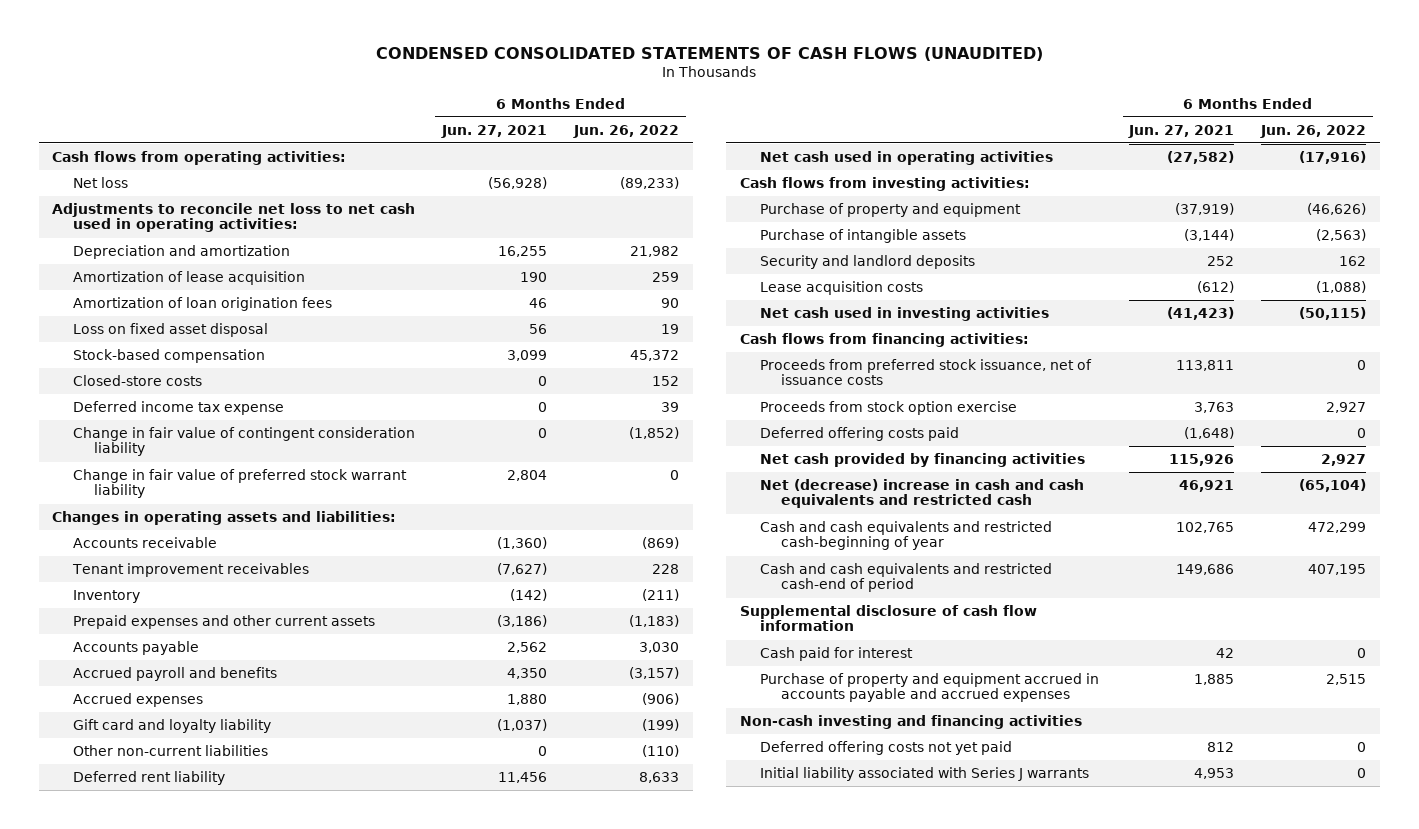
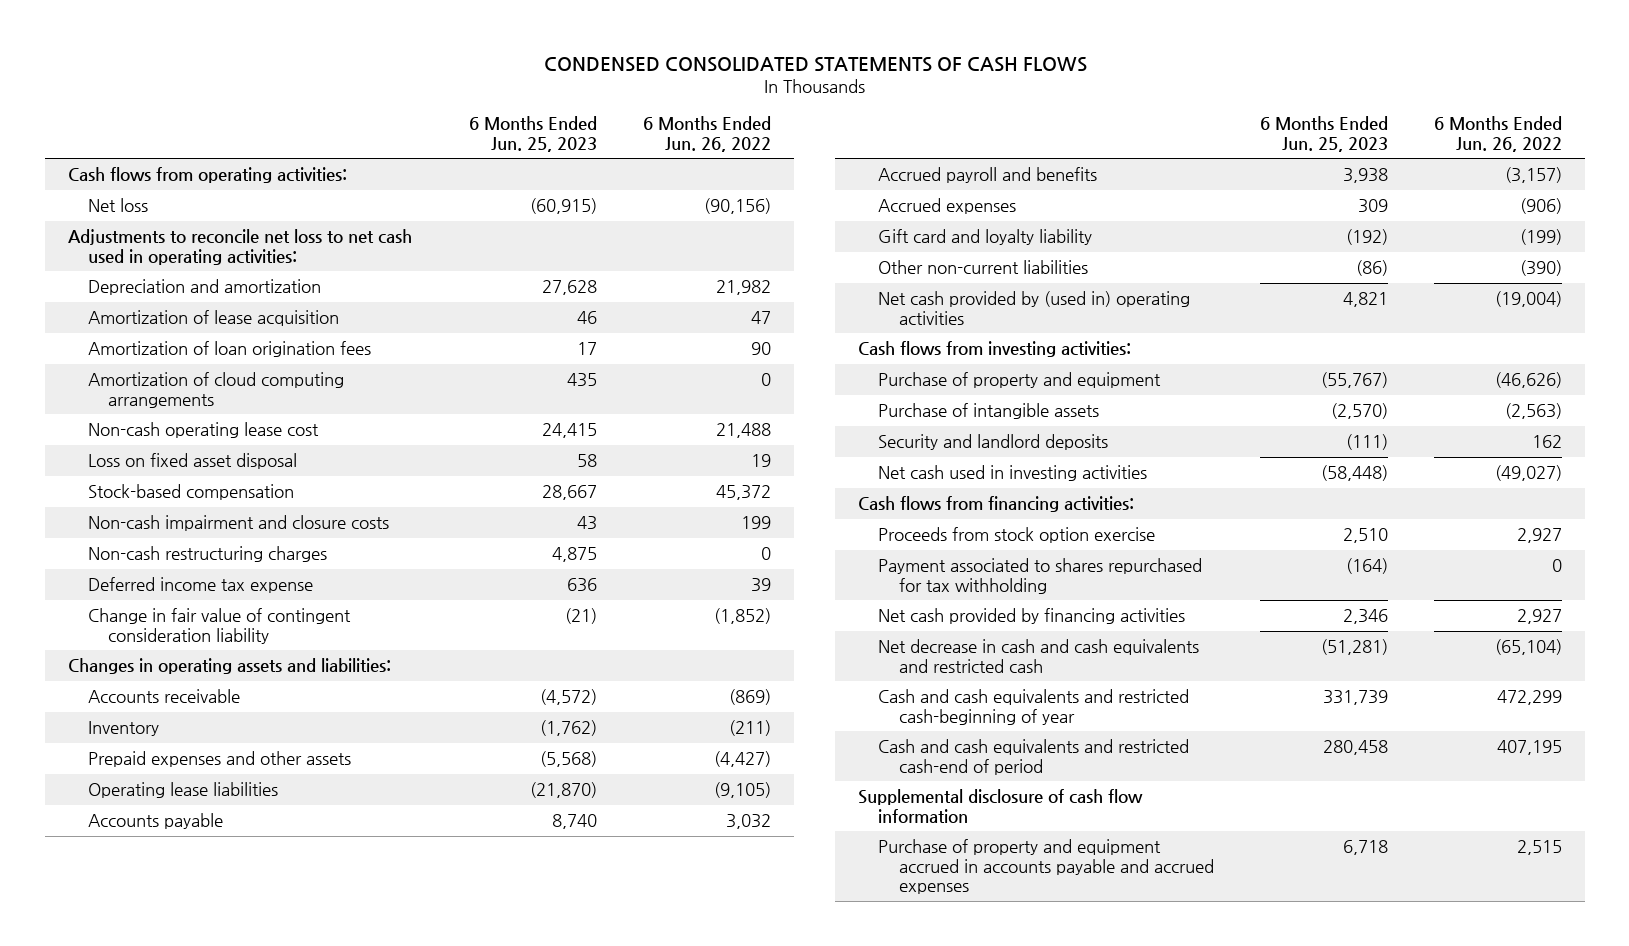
[376,47,1044,62] CONDENSED CONSOLIDATED STATEMENTS OF CASH FLOWS (UNAUDITED) -> [543,56,1087,72] CONDENSED CONSOLIDATED STATEMENTS OF CASH FLOWS
[441,124,548,138] Jun. 27, 2021 -> none
none -> [469,116,598,152] 6 Months Ended Jun. 25, 2023
[620,176,680,189] (89,233) -> [704,198,772,215] (90,156)
[652,271,680,282] 259 -> [751,311,772,325] 47
none -> [87,372,344,408] Amortization of cloud computing arrangements
none -> [87,422,319,439] Non-cash operating lease cost
[73,374,203,386] Closed-store costs -> none
none -> [87,515,389,532] Non-cash impairment and closure costs
none -> [87,546,327,563] Non-cash restructuring charges
[73,468,408,499] Change in fair value of preferred stock warrant liability -> none
[72,562,310,577] Tenant improvement receivables -> none
[73,614,376,629] Prepaid expenses and other current assets -> [87,751,351,768] Prepaid expenses and other assets
[629,614,680,627] (1,183) -> [714,751,772,768] (4,427)
none -> [87,782,278,799] Operating lease liabilities
[639,641,680,653] 3,030 -> [726,814,772,830] 3,032
[73,770,226,785] Deferred rent liability -> none
[642,744,680,757] (110) -> [1519,260,1562,277] (390)
[760,150,1054,165] Net cash used in operating activities -> [878,291,1191,325] Net cash provided by (used in) operating activities
[1299,150,1367,164] (17,916) -> [1494,291,1562,308] (19,004)
[760,280,924,295] Lease acquisition costs -> none
[1299,306,1367,320] (50,115) -> [1494,465,1562,482] (49,027)
[760,358,1093,386] Proceeds from preferred stock issuance, net of issuance costs -> none
[760,426,960,441] Deferred offering costs paid -> [878,558,1203,594] Payment associated to shares repurchased for tax withholding
[760,478,1085,509] Net (decrease) increase in cash and cash equivalents and restricted cash -> [878,639,1200,673] Net decrease in cash and cash equivalents and restricted cash
[760,646,914,661] Cash paid for interest -> none
[739,714,1082,729] Non-cash investing and financing activities -> none
[760,740,1013,755] Deferred offering costs not yet paid -> none
[760,766,1090,781] Initial liability associated with Series J warrants -> none

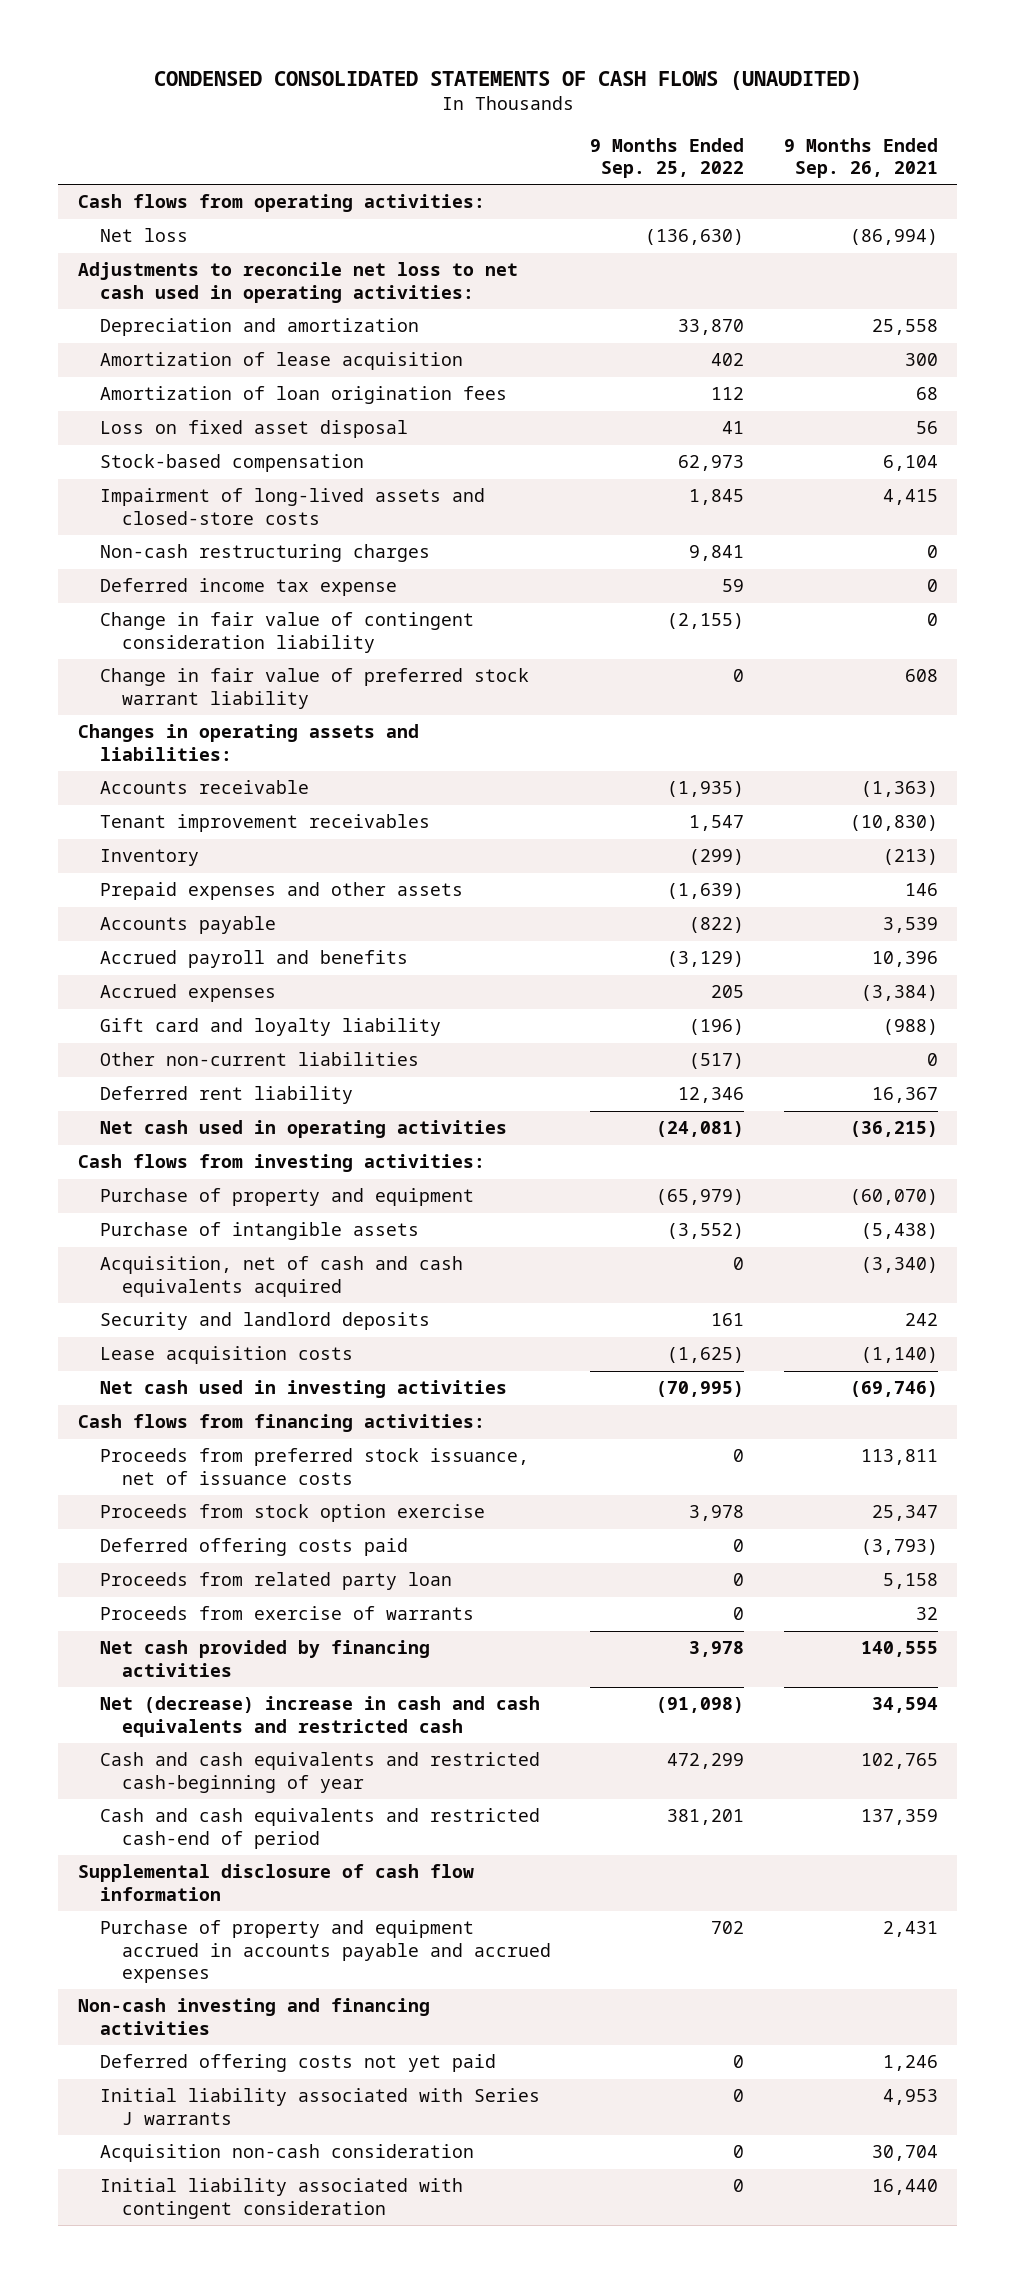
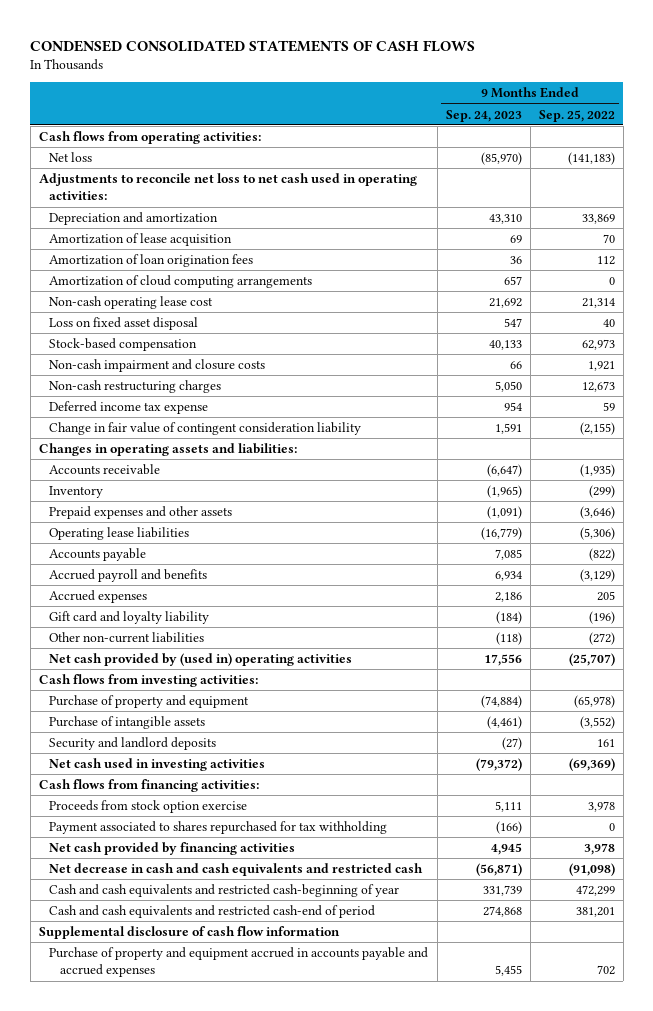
[153,71,862,91] CONDENSED CONSOLIDATED STATEMENTS OF CASH FLOWS (UNAUDITED) -> [30,39,476,52] CONDENSED CONSOLIDATED STATEMENTS OF CASH FLOWS
[783,137,938,179] 9 Months Ended Sep. 26, 2021 -> none
none -> [445,109,522,122] Sep. 24, 2023
[645,229,745,246] (136,630) -> [567,152,615,166] (141,183)
[678,319,745,336] 33,870 -> [581,214,615,225] 33,869
[711,353,745,367] 402 -> [602,234,615,244] 70
none -> [49,275,313,289] Amortization of cloud computing arrangements
none -> [49,296,214,310] Non-cash operating lease cost
[722,421,745,435] 41 -> [602,319,615,328] 40
[99,488,485,525] Impairment of long-lived assets and closed-store costs -> none
none -> [49,359,266,373] Non-cash impairment and closure costs
[689,545,745,562] 9,841 -> [581,381,615,393] 12,673
[99,668,529,709] Change in fair value of preferred stock warrant liability -> none
[99,814,430,833] Tenant improvement receivables -> none
[667,883,745,900] (1,639) -> [579,506,615,520] (3,646)
none -> [49,527,190,541] Operating lease liabilities
[99,1086,353,1105] Deferred rent liability -> none
[689,1053,745,1070] (517) -> [588,632,615,646] (272)
[99,1120,507,1139] Net cash used in operating activities -> [49,653,353,667] Net cash provided by (used in) operating activities
[656,1121,745,1138] (24,081) -> [568,653,615,667] (25,707)
[656,1189,745,1206] (65,979) -> [573,695,615,709] (65,978)
[99,1256,463,1297] Acquisition, net of cash and cash equivalents acquired -> none
[99,1346,353,1365] Lease acquisition costs -> none
[656,1381,745,1398] (70,995) -> [568,758,615,772] (69,369)
[99,1448,529,1485] Proceeds from preferred stock issuance, net of issuance costs -> none
[99,1572,452,1591] Proceeds from related party loan -> none
[99,1606,474,1621] Proceeds from exercise of warrants -> none
[99,1538,408,1557] Deferred offering costs paid -> [49,821,388,835] Payment associated to shares repurchased for tax withholding
[99,1696,540,1737] Net (decrease) increase in cash and cash equivalents and restricted cash -> [49,863,424,877] Net decrease in cash and cash equivalents and restricted cash
[78,1998,431,2035] Non-cash investing and financing activities -> none
[99,2054,496,2073] Deferred offering costs not yet paid -> none
[99,2088,540,2125] Initial liability associated with Series J warrants -> none
[99,2144,474,2163] Acquisition non-cash consideration -> none
[99,2178,463,2219] Initial liability associated with contingent consideration -> none

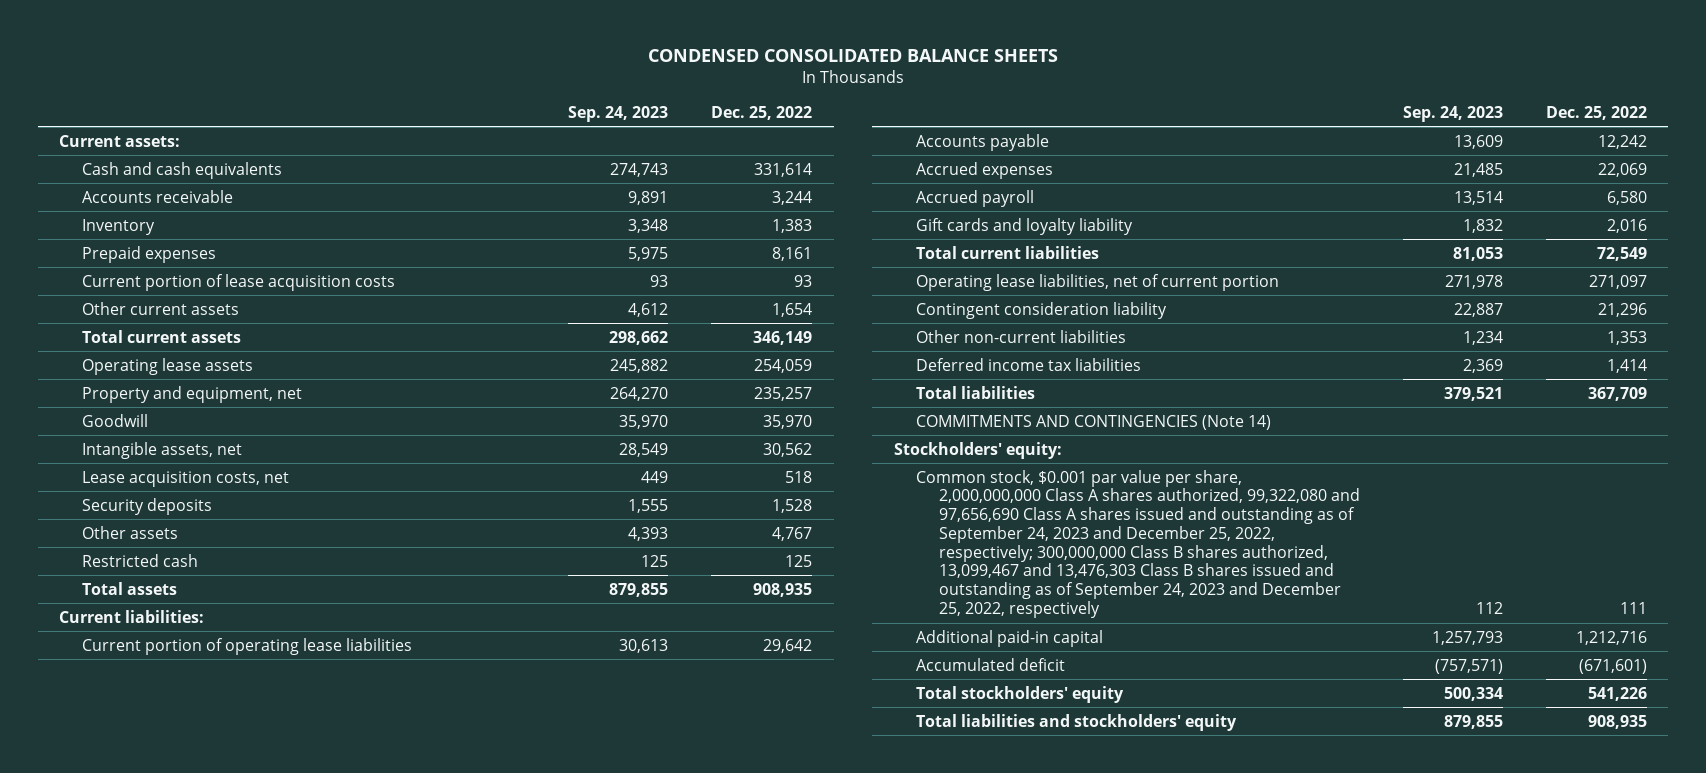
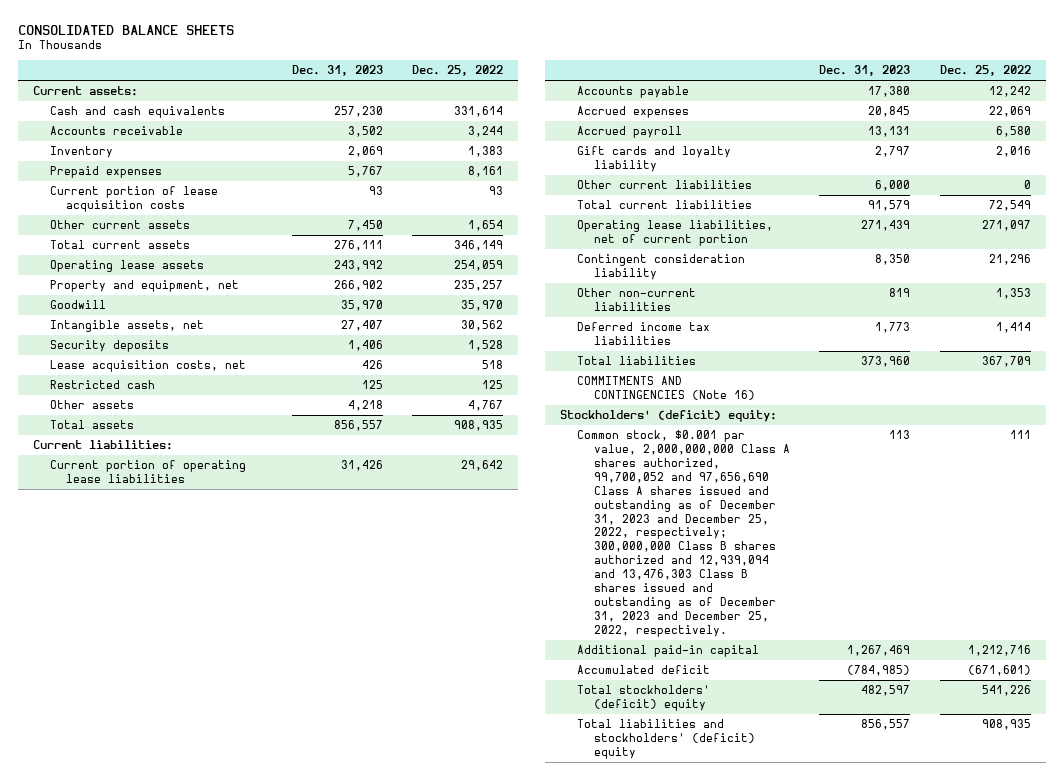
[647,48,1058,62] CONDENSED CONSOLIDATED BALANCE SHEETS -> [18,24,235,35] CONSOLIDATED BALANCE SHEETS
[568,105,669,122] Sep. 24, 2023 -> none
none -> [291,65,383,77] Dec. 31, 2023
[81,470,289,487] Lease acquisition costs, net -> [49,359,246,372] Lease acquisition costs, net
[81,525,178,539] Other assets -> [49,399,134,409] Other assets
none -> [576,179,752,189] Other current liabilities
[916,414,1272,430] COMMITMENTS AND CONTINGENCIES (Note 14) -> [576,375,755,400] COMMITMENTS AND CONTINGENCIES (Note 16)
[893,441,1062,459] Stockholders' equity: -> [560,409,778,422] Stockholders' (deficit) equity:
[916,469,1361,618] Common stock, $0.001 par value per share, 2,000,000,000 Class A shares authorized, 99,322,080 and 97,656,690 Class A shares issued and outstanding as of September 24, 2023 and December 25, 2022, respectively; 300,000,000 Class B shares authorized, 13,099,467 and 13,476,303 Class B shares issued and outstanding as of September 24, 2023 and December 25, 2022, respectively -> [576,429,790,638] Common stock, $0.001 par value, 2,000,000,000 Class A shares authorized, 99,700,052 and 97,656,690 Class A shares issued and outstanding as of December 31, 2023 and December 25, 2022, respectively; 300,000,000 Class B shares authorized and 12,939,094 and 13,476,303 Class B shares issued and outstanding as of December 31, 2023 and December 25, 2022, respectively.
[916,685,1125,703] Total stockholders' equity -> [576,684,710,711] Total stockholders' (deficit) equity
[916,713,1238,731] Total liabilities and stockholders' equity -> [576,718,755,759] Total liabilities and stockholders' (deficit) equity

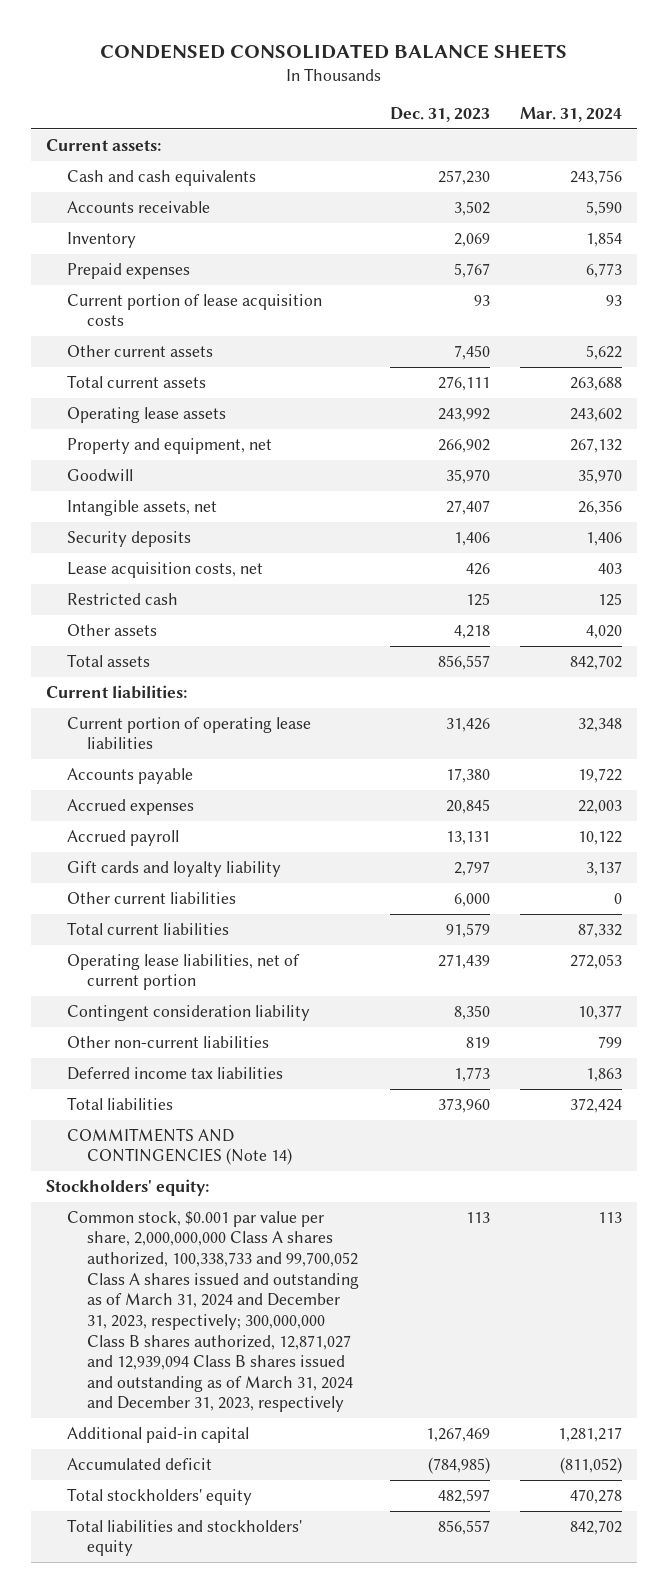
[18,24,235,35] CONSOLIDATED BALANCE SHEETS -> [99,43,567,59] CONDENSED CONSOLIDATED BALANCE SHEETS
[412,65,504,77] Dec. 25, 2022 -> none
none -> [519,107,622,123] Mar. 31, 2024
[576,375,755,400] COMMITMENTS AND CONTINGENCIES (Note 16) -> [66,1127,293,1166] COMMITMENTS AND CONTINGENCIES (Note 14)
[560,409,778,422] Stockholders' (deficit) equity: -> [45,1178,209,1196] Stockholders' equity:
[576,429,790,638] Common stock, $0.001 par value, 2,000,000,000 Class A shares authorized, 99,700,052 and 97,656,690 Class A shares issued and outstanding as of December 31, 2023 and December 25, 2022, respectively; 300,000,000 Class B shares authorized and 12,939,094 and 13,476,303 Class B shares issued and outstanding as of December 31, 2023 and December 25, 2022, respectively. -> [66,1210,360,1413] Common stock, $0.001 par value per share, 2,000,000,000 Class A shares authorized, 100,338,733 and 99,700,052 Class A shares issued and outstanding as of March 31, 2024 and December 31, 2023, respectively; 300,000,000 Class B shares authorized, 12,871,027 and 12,939,094 Class B shares issued and outstanding as of March 31, 2024 and December 31, 2023, respectively
[576,684,710,711] Total stockholders' (deficit) equity -> [66,1487,252,1505] Total stockholders' equity
[576,718,755,759] Total liabilities and stockholders' (deficit) equity -> [66,1518,302,1557] Total liabilities and stockholders' equity

